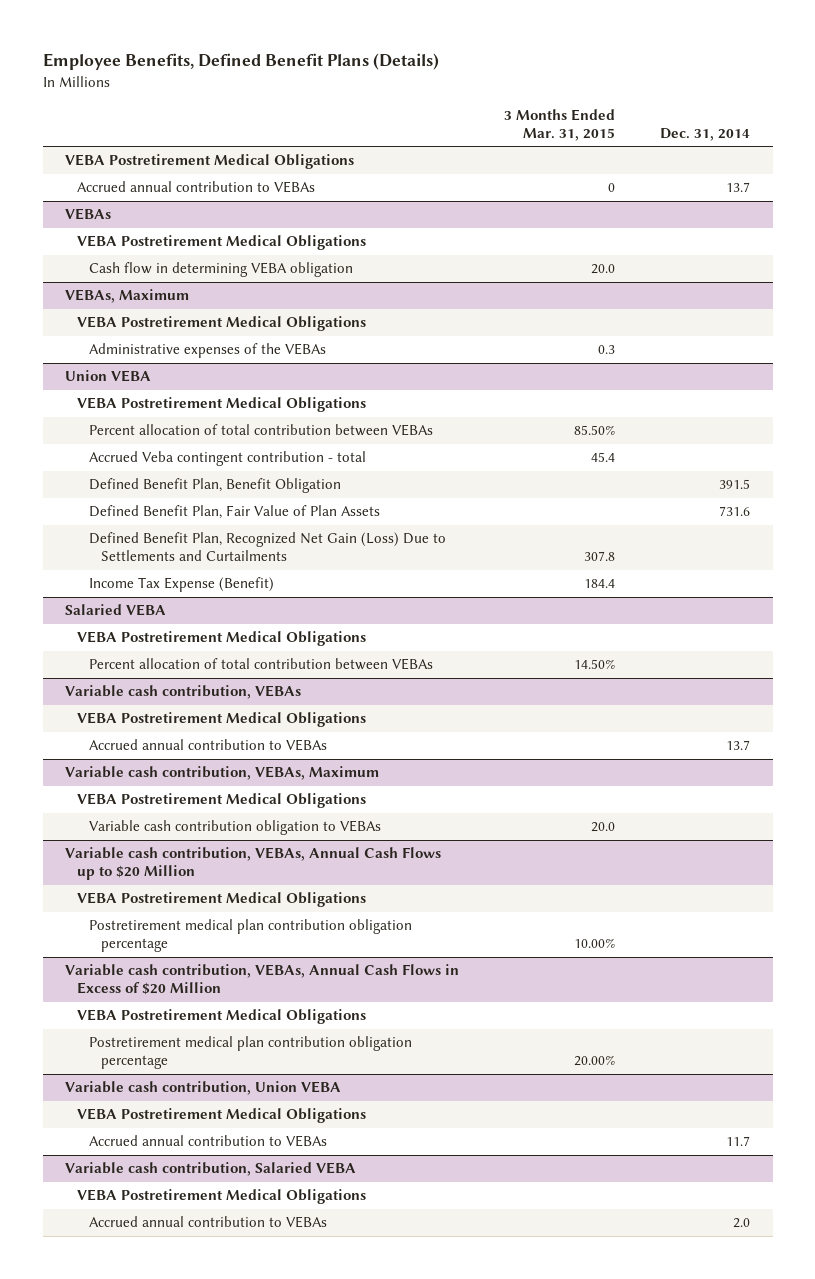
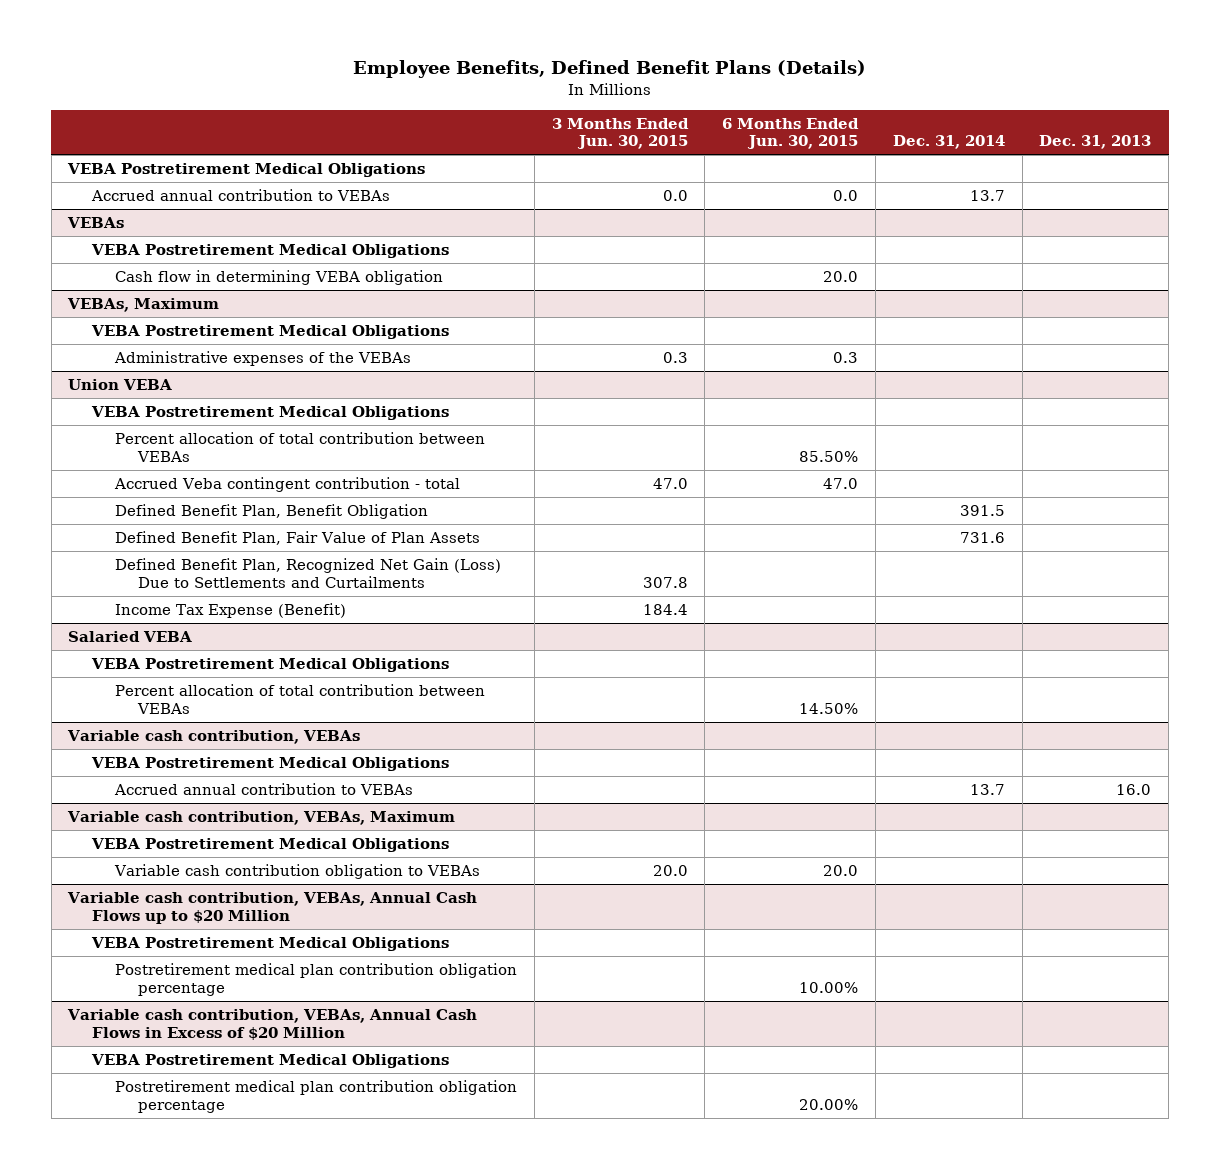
[504,108,616,141] 3 Months Ended Mar. 31, 2015 -> none
none -> [551,117,689,150] 3 Months Ended Jun. 30, 2015
none -> [722,117,860,150] 6 Months Ended Jun. 30, 2015
none -> [1039,135,1152,150] Dec. 31, 2013
[65,1081,342,1096] Variable cash contribution, Union VEBA -> none
[77,1108,367,1124] VEBA Postretirement Medical Obligations -> none
[89,1135,328,1148] Accrued annual contribution to VEBAs -> none
[65,1162,357,1177] Variable cash contribution, Salaried VEBA -> none
[77,1189,367,1205] VEBA Postretirement Medical Obligations -> none
[89,1216,328,1229] Accrued annual contribution to VEBAs -> none

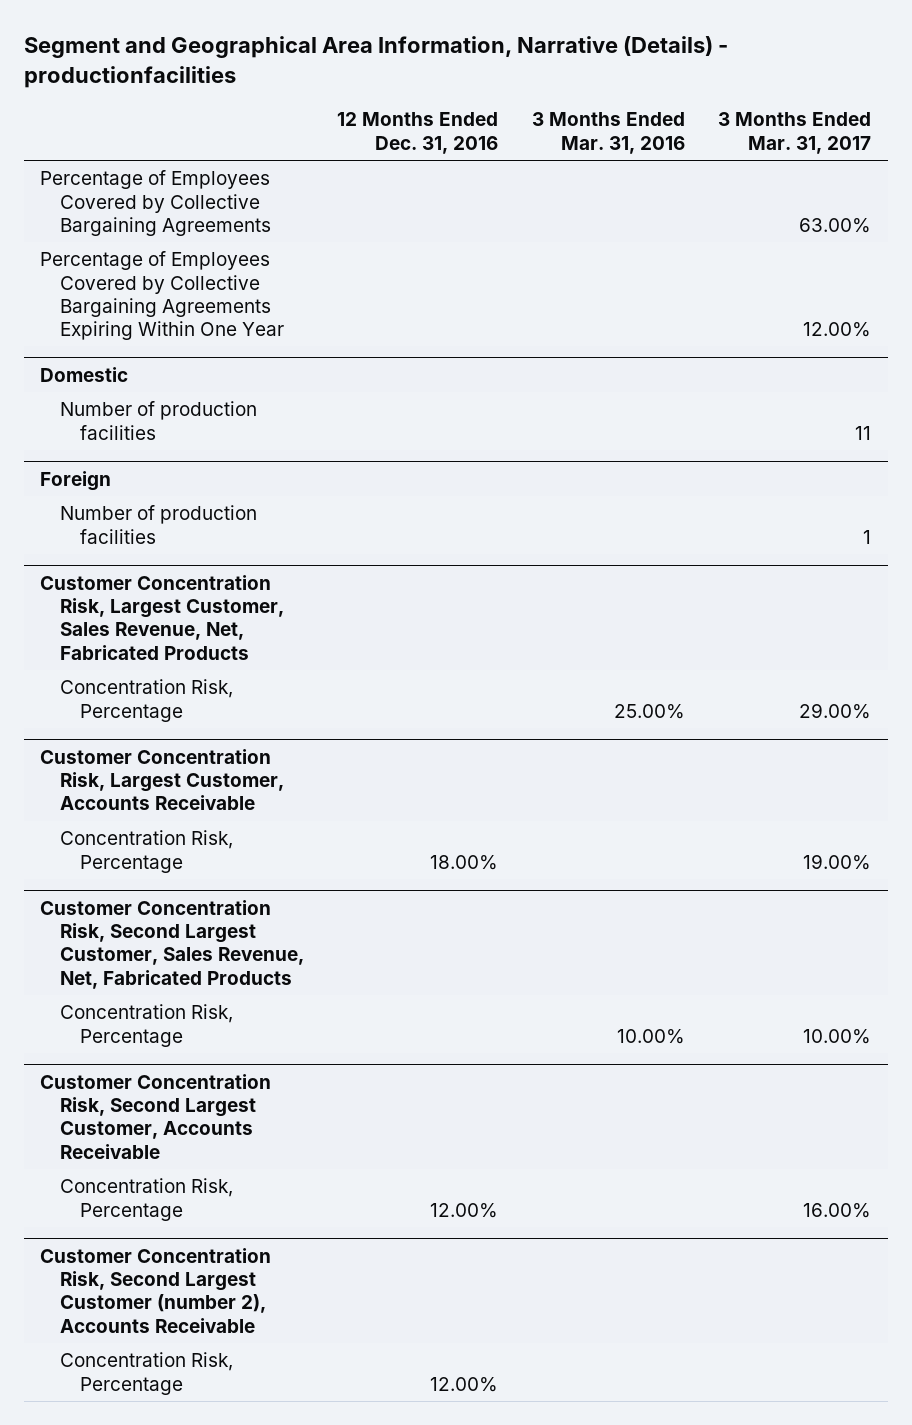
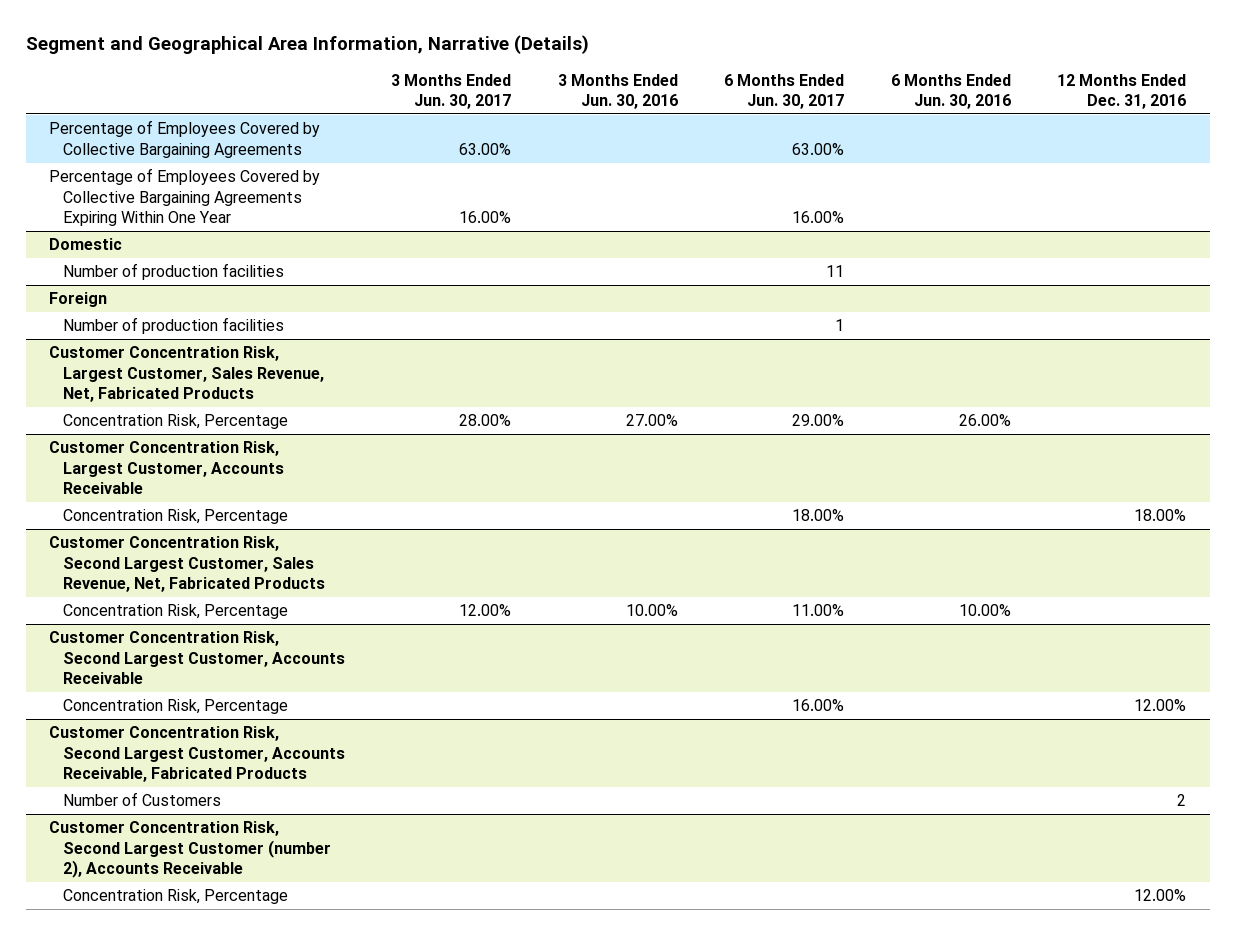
[23,36,728,88] Segment and Geographical Area Information, Narrative (Details) - productionfacilities -> [25,35,589,55] Segment and Geographical Area Information, Narrative (Details)
[531,112,685,154] 3 Months Ended Mar. 31, 2016 -> none
[718,112,872,154] 3 Months Ended Mar. 31, 2017 -> none
none -> [391,73,512,109] 3 Months Ended Jun. 30, 2017
none -> [557,73,678,109] 3 Months Ended Jun. 30, 2016
none -> [724,73,845,109] 6 Months Ended Jun. 30, 2017
none -> [890,73,1011,109] 6 Months Ended Jun. 30, 2016
none -> [48,726,345,783] Customer Concentration Risk, Second Largest Customer, Accounts Receivable, Fabricated Products
none -> [62,792,221,807] Number of Customers

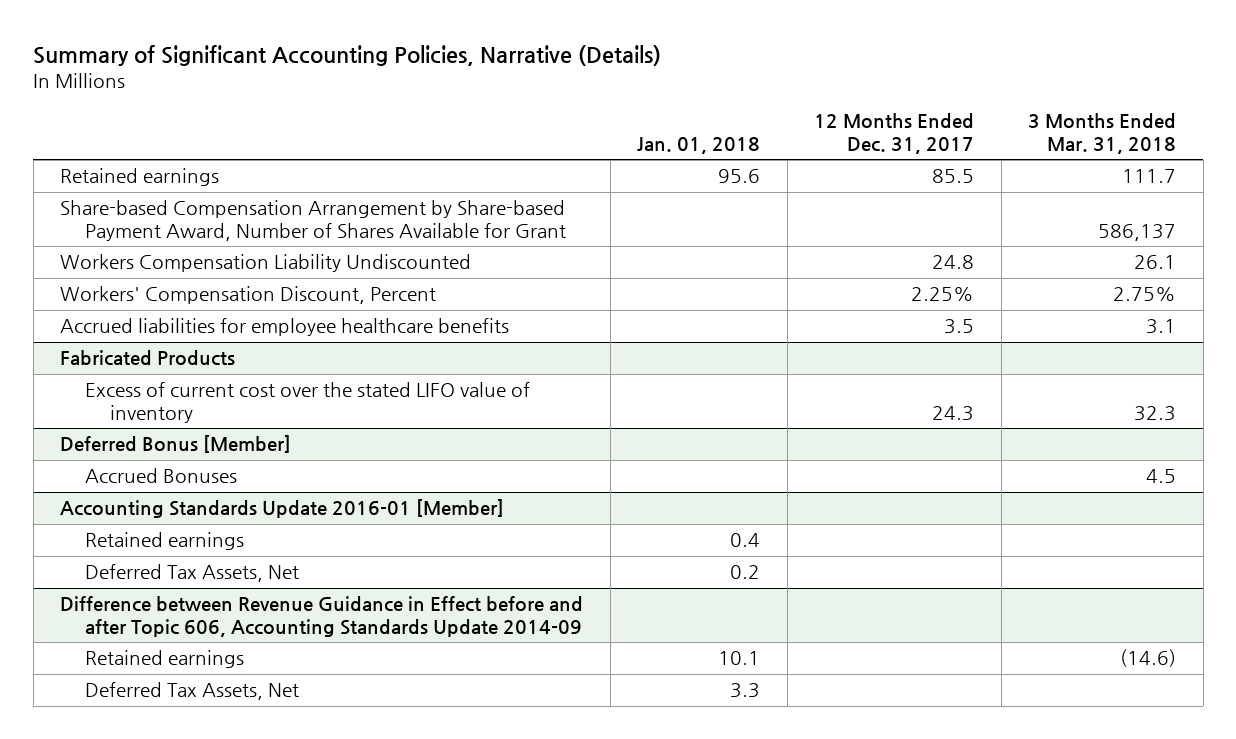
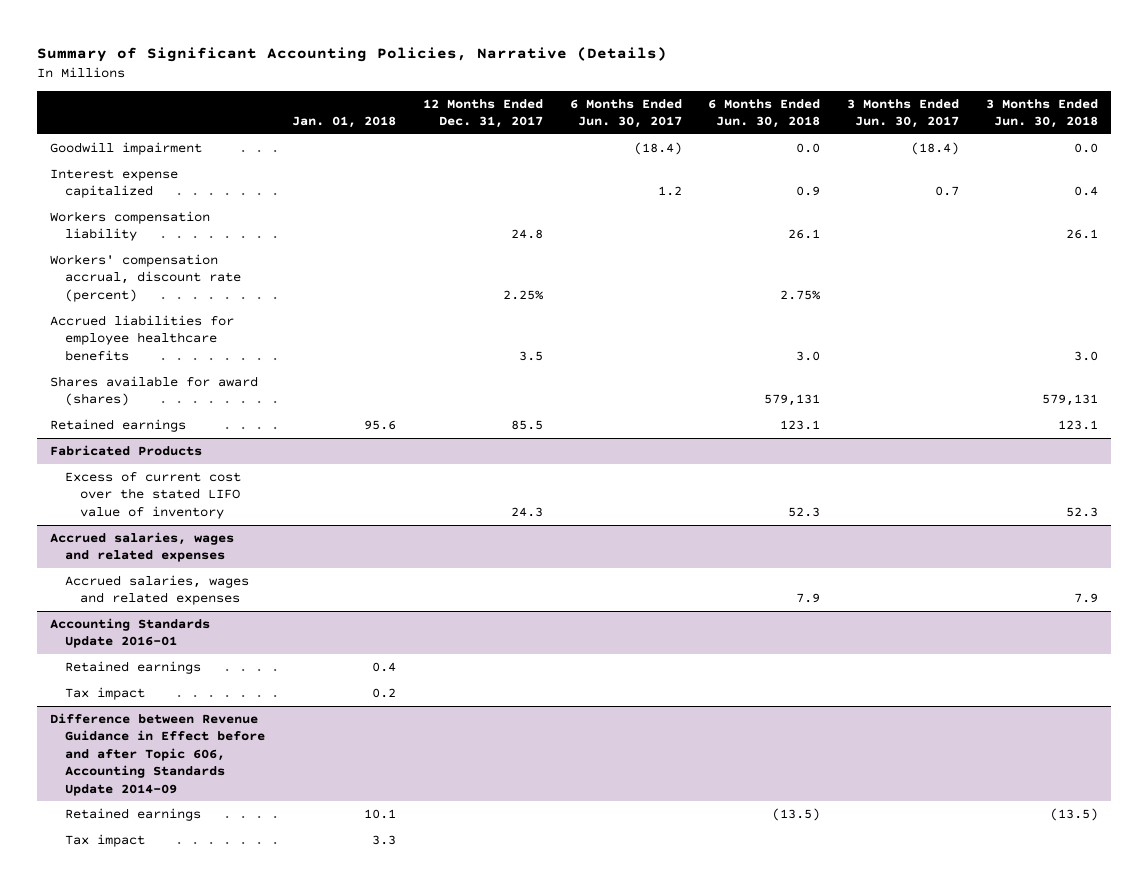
[1028,113,1177,154] 3 Months Ended Mar. 31, 2018 -> none
none -> [569,98,682,129] 6 Months Ended Jun. 30, 2017
none -> [708,98,821,129] 6 Months Ended Jun. 30, 2018
none -> [847,98,960,129] 3 Months Ended Jun. 30, 2017
none -> [985,98,1098,129] 3 Months Ended Jun. 30, 2018
[60,200,567,241] Share-based Compensation Arrangement by Share-based Payment Award, Number of Shares Available for Grant -> none
none -> [50,141,203,155] Goodwill impairment
none -> [50,168,179,199] Interest expense capitalized
[60,254,472,273] Workers Compensation Liability Undiscounted -> [50,210,211,242] Workers compensation liability
[60,286,437,305] Workers' Compensation Discount, Percent -> [50,253,242,302] Workers' compensation accrual, discount rate (percent)
none -> [50,375,259,407] Shares available for award (shares)
[60,168,220,187] Retained earnings -> [50,418,187,432] Retained earnings
[60,435,292,454] Deferred Bonus [Member] -> [50,531,235,563] Accrued salaries, wages and related expenses
[85,468,238,484] Accrued Bonuses -> [65,574,250,606] Accrued salaries, wages and related expenses
[60,499,505,519] Accounting Standards Update 2016-01 [Member] -> [50,617,211,649] Accounting Standards Update 2016-01
[85,564,300,583] Deferred Tax Assets, Net -> [65,686,146,700] Tax impact
[85,682,300,701] Deferred Tax Assets, Net -> [65,833,146,847] Tax impact

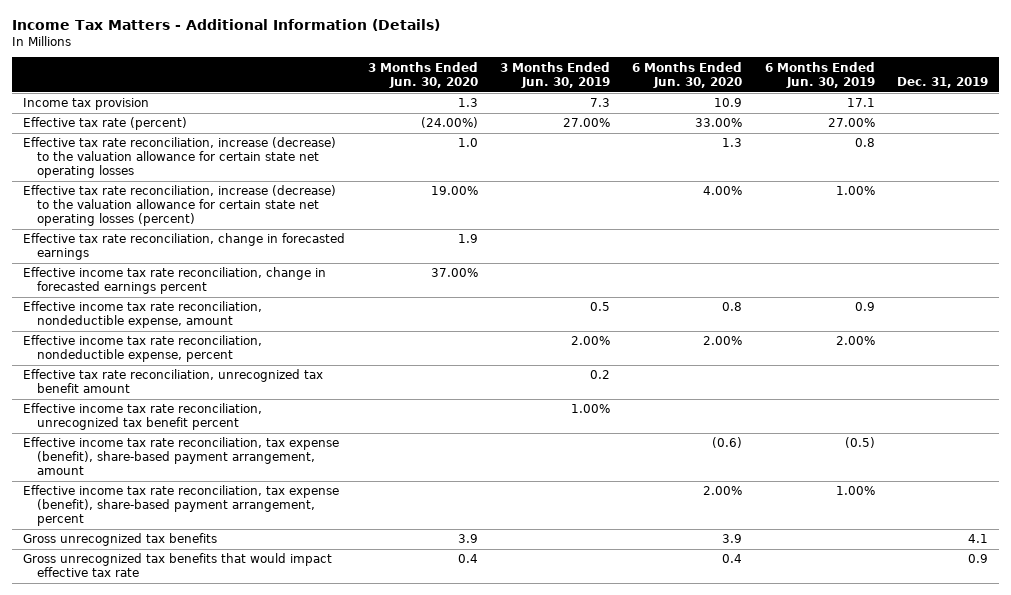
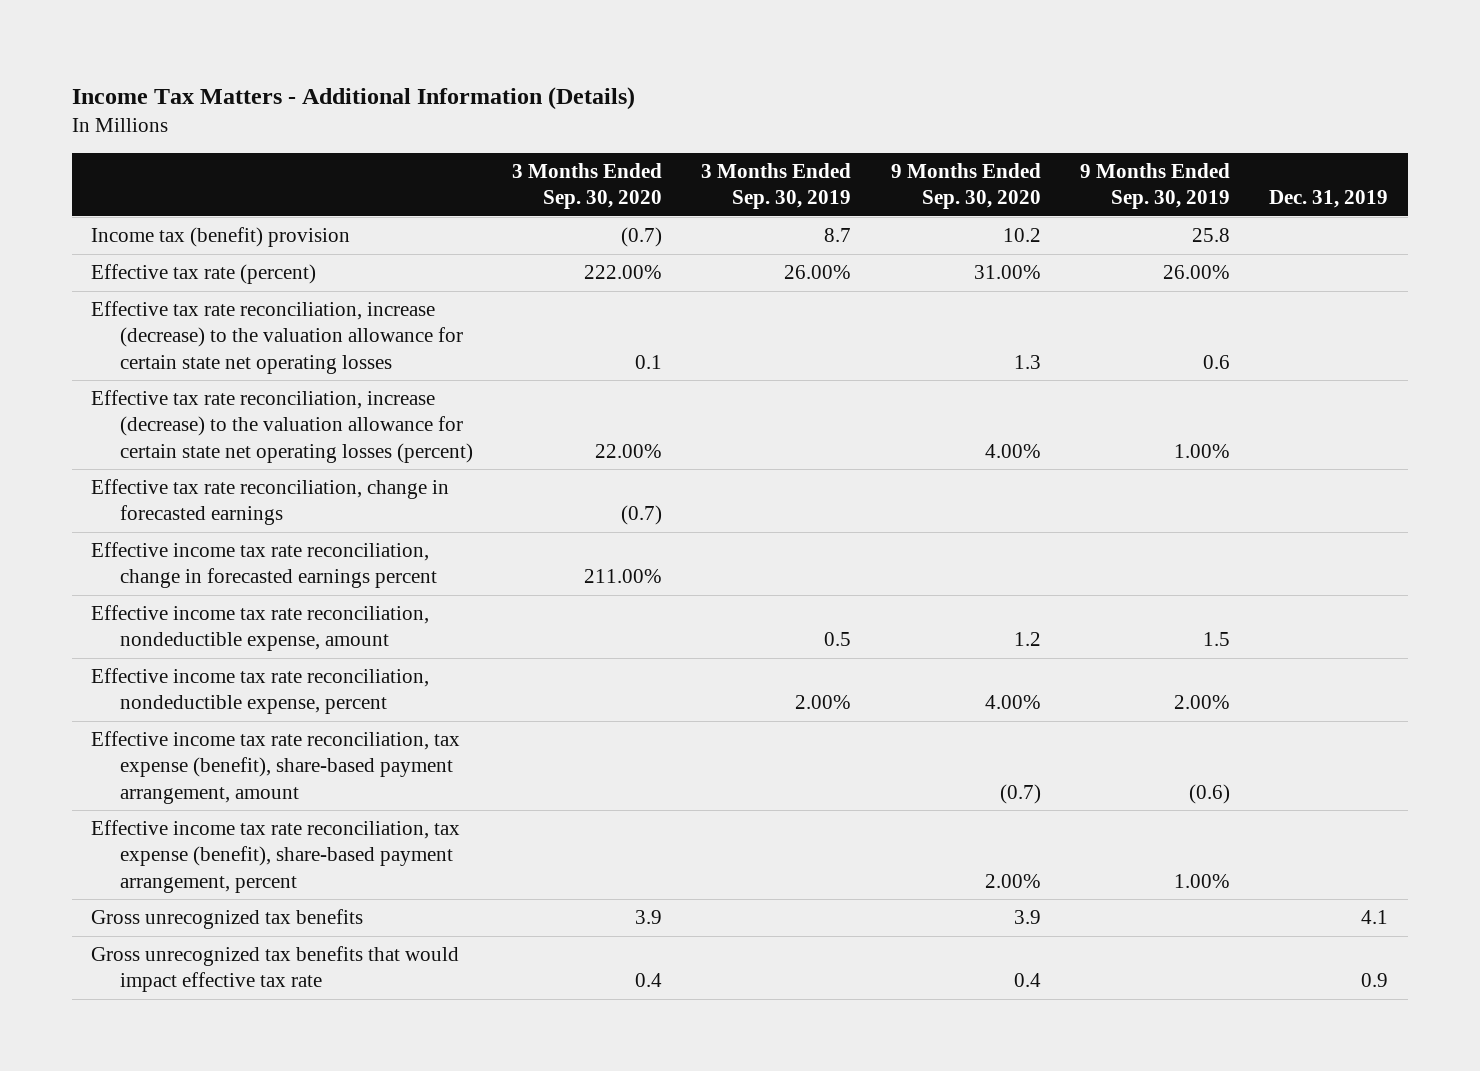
[367,61,478,88] 3 Months Ended Jun. 30, 2020 -> none
[500,61,611,88] 3 Months Ended Jun. 30, 2019 -> none
[632,61,743,88] 6 Months Ended Jun. 30, 2020 -> none
[764,61,875,88] 6 Months Ended Jun. 30, 2019 -> none
none -> [512,163,663,210] 3 Months Ended Sep. 30, 2020
none -> [701,163,852,210] 3 Months Ended Sep. 30, 2019
none -> [890,163,1041,210] 9 Months Ended Sep. 30, 2020
none -> [1079,163,1230,210] 9 Months Ended Sep. 30, 2019
[23,98,150,111] Income tax provision -> [91,227,351,248] Income tax (benefit) provision
[23,369,324,394] Effective tax rate reconciliation, unrecognized tax benefit amount -> none
[23,403,263,431] Effective income tax rate reconciliation, unrecognized tax benefit percent -> none

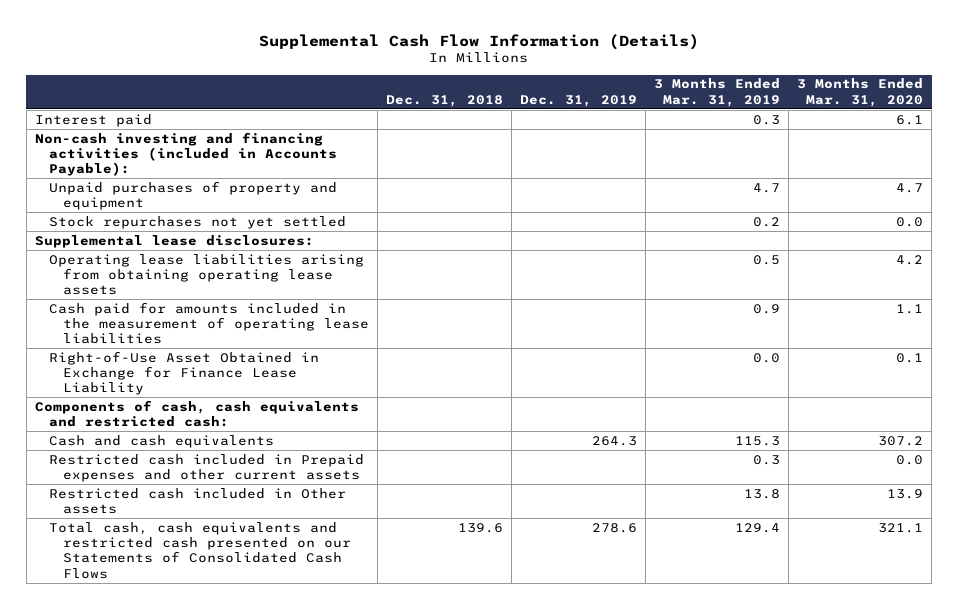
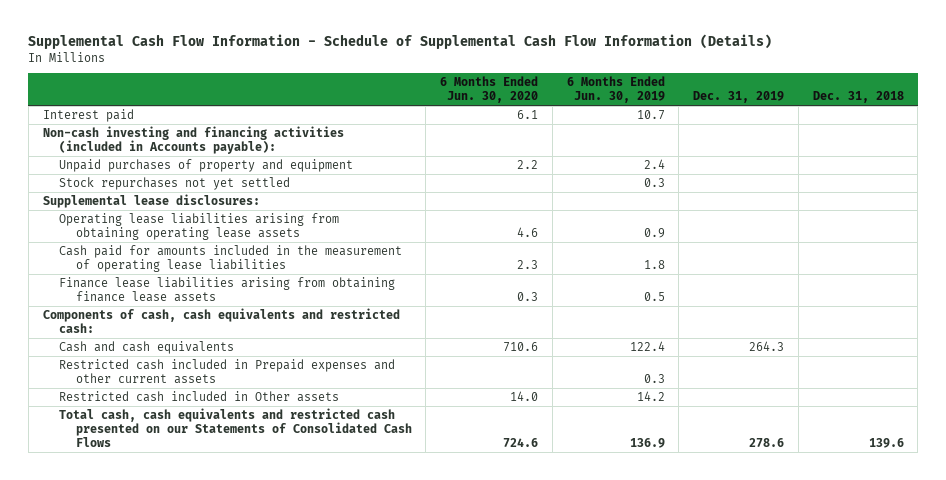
[258,33,699,50] Supplemental Cash Flow Information (Details) -> [28,34,773,50] Supplemental Cash Flow Information - Schedule of Supplemental Cash Flow Information (Details)
[654,78,781,107] 3 Months Ended Mar. 31, 2019 -> none
[797,78,924,107] 3 Months Ended Mar. 31, 2020 -> none
none -> [440,76,539,104] 6 Months Ended Jun. 30, 2020
none -> [566,76,665,104] 6 Months Ended Jun. 30, 2019
[34,131,337,177] Non-cash investing and financing activities (included in Accounts Payable): -> [42,126,344,155] Non-cash investing and financing activities (included in Accounts payable):
[48,350,319,396] Right-of-Use Asset Obtained in Exchange for Finance Lease Liability -> [59,277,396,303] Finance lease liabilities arising from obtaining finance lease assets

